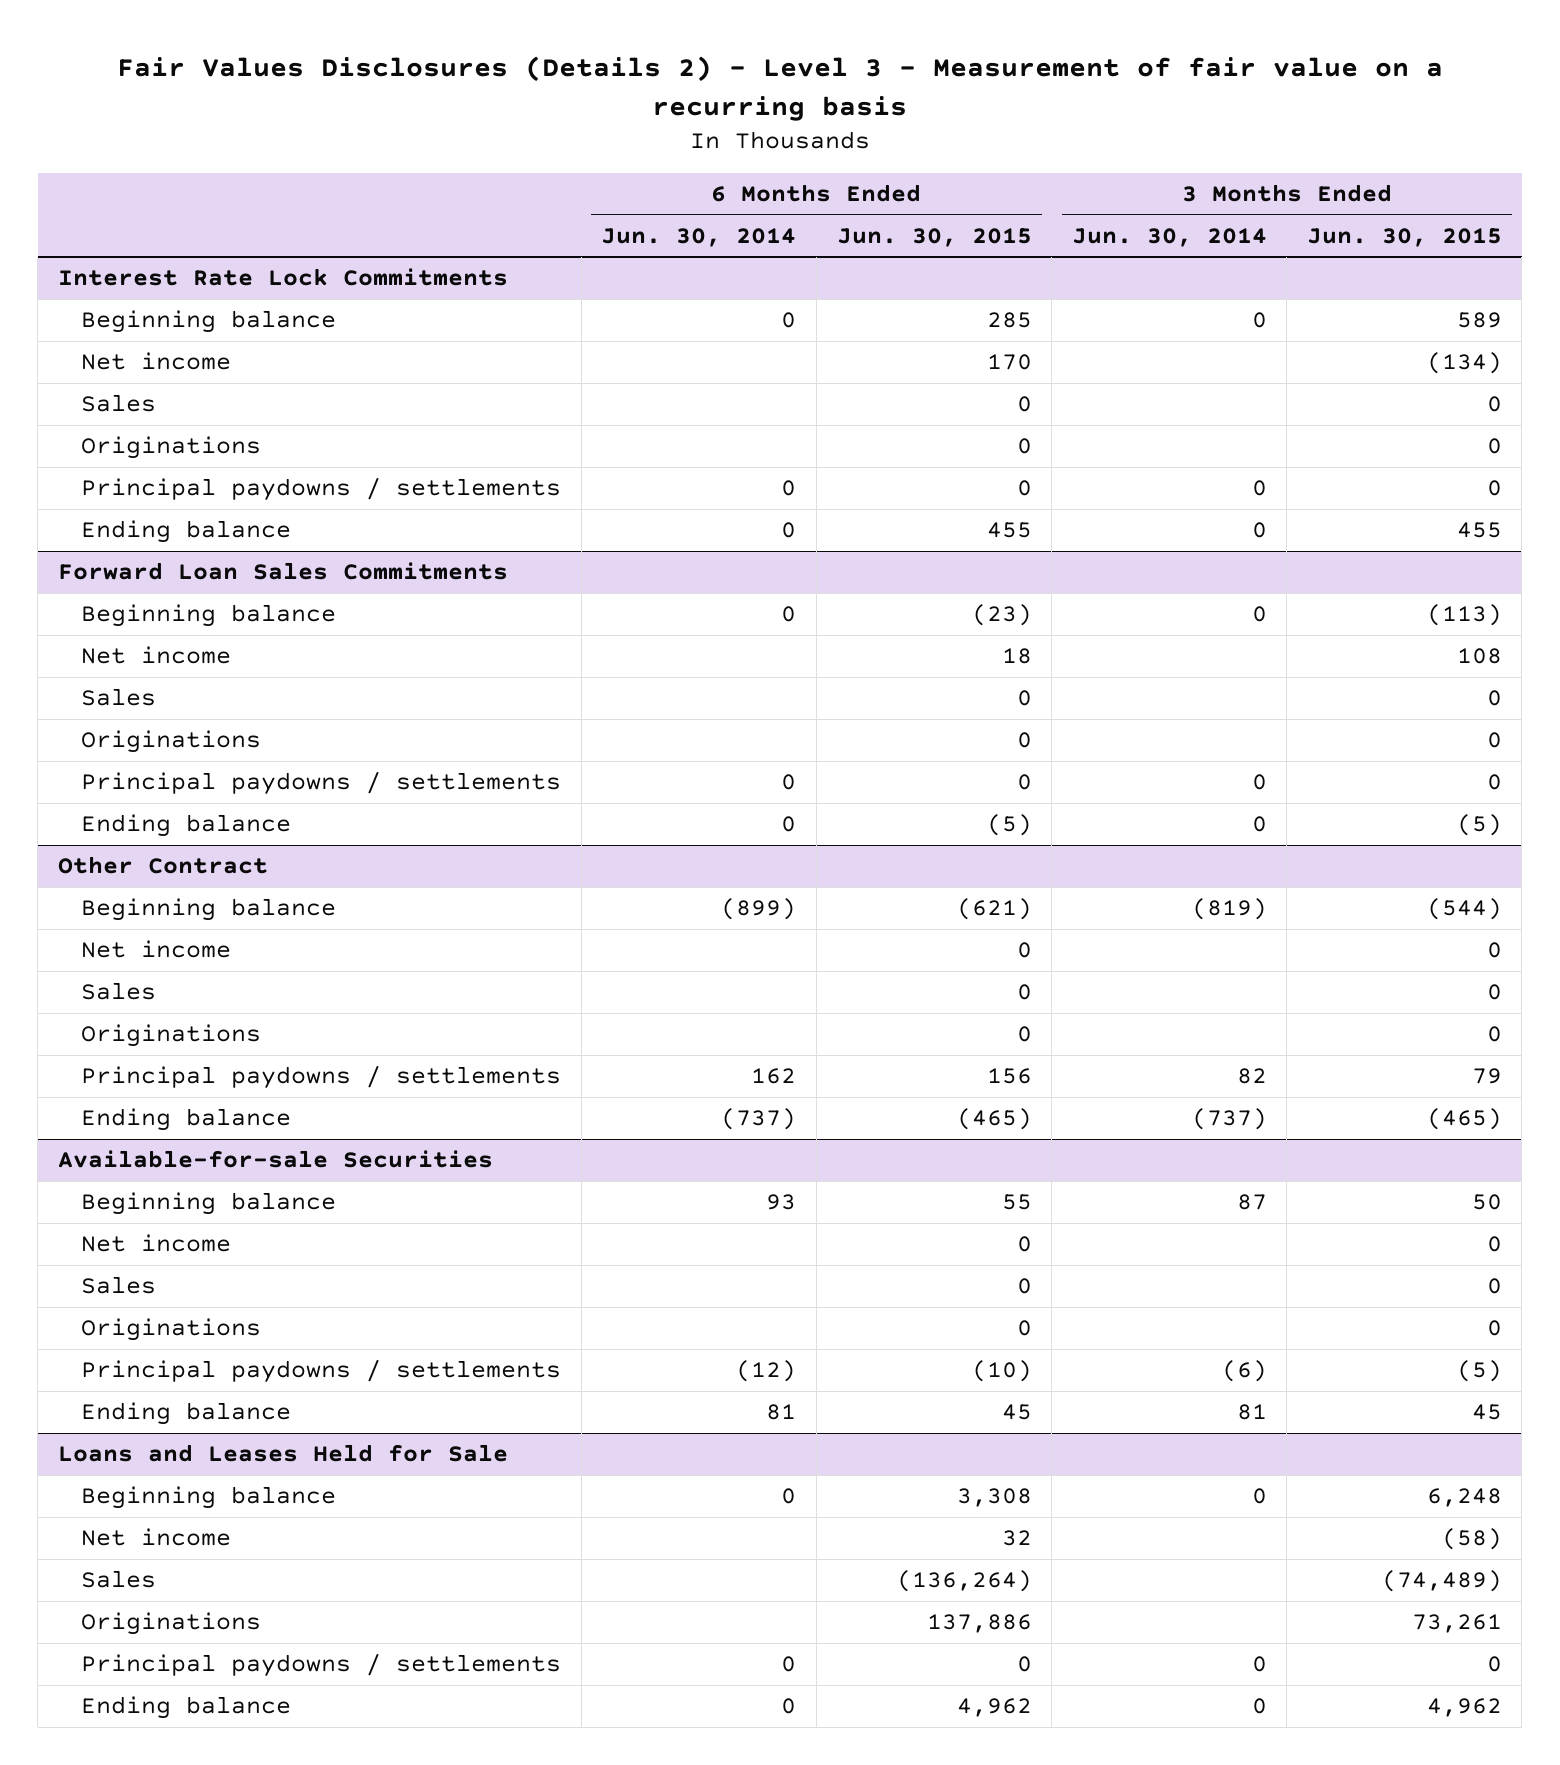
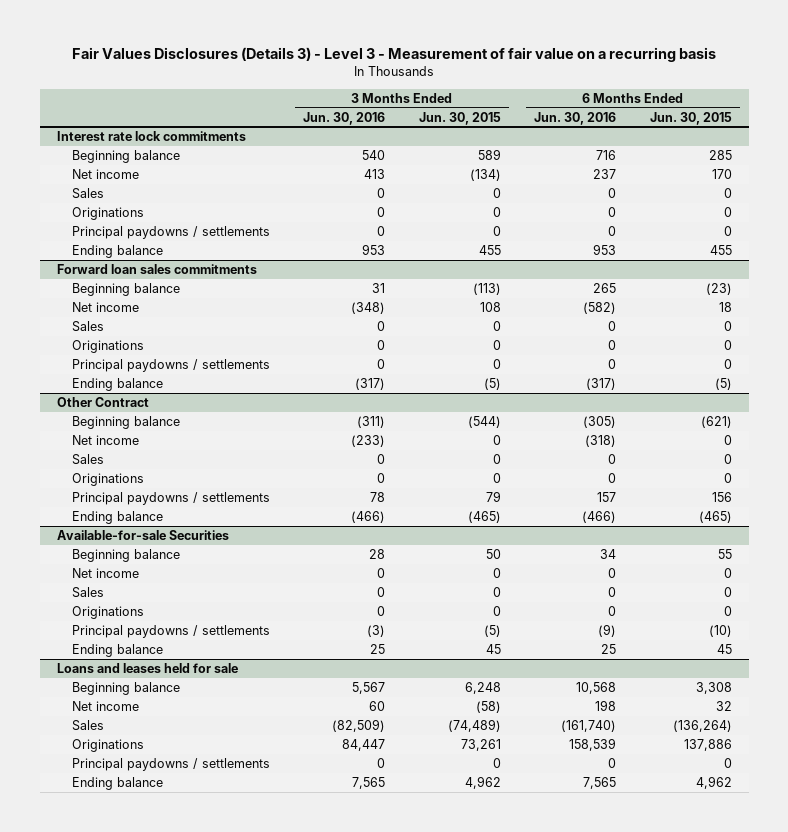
[116,56,1443,121] Fair Values Disclosures (Details 2) - Level 3 - Measurement of fair value on a recurring basis -> [72,47,717,63] Fair Values Disclosures (Details 3) - Level 3 - Measurement of fair value on a recurring basis
[601,227,797,247] Jun. 30, 2014 -> none
[1071,227,1267,247] Jun. 30, 2014 -> none
none -> [303,111,386,125] Jun. 30, 2016
none -> [534,111,617,125] Jun. 30, 2016
[57,268,508,287] Interest Rate Lock Commitments -> [56,130,246,141] Interest rate lock commitments
[57,562,508,581] Forward Loan Sales Commitments -> [56,263,257,274] Forward loan sales commitments
[57,1444,508,1463] Loans and Leases Held for Sale -> [56,662,238,673] Loans and leases held for sale

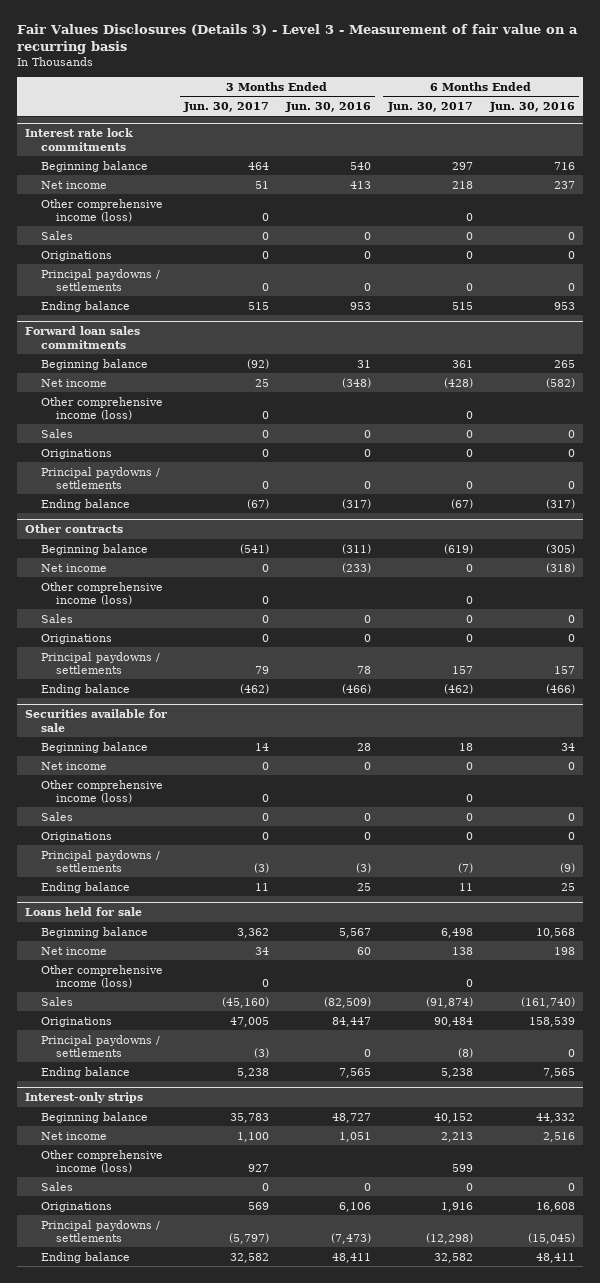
[418,111,501,125] Jun. 30, 2015 -> none
[649,111,732,125] Jun. 30, 2015 -> none
none -> [182,102,269,113] Jun. 30, 2017
none -> [386,102,473,113] Jun. 30, 2017
none -> [40,198,163,222] Other comprehensive income (loss)
none -> [40,396,163,420] Other comprehensive income (loss)
[56,396,149,407] Other Contract -> [24,524,123,534] Other contracts
none -> [40,581,163,605] Other comprehensive income (loss)
[56,529,229,540] Available-for-sale Securities -> [24,709,167,732] Securities available for sale
none -> [40,779,163,803] Other comprehensive income (loss)
[56,662,238,673] Loans and leases held for sale -> [24,907,142,917] Loans held for sale
none -> [40,964,163,988] Other comprehensive income (loss)
none -> [24,1092,143,1104] Interest-only strips
none -> [40,1111,148,1123] Beginning balance
none -> [40,1131,107,1140] Net income
none -> [40,1149,163,1173] Other comprehensive income (loss)
none -> [40,1181,73,1191] Sales
none -> [40,1201,112,1212] Originations
none -> [40,1219,160,1242] Principal paydowns / settlements
none -> [40,1251,130,1263] Ending balance

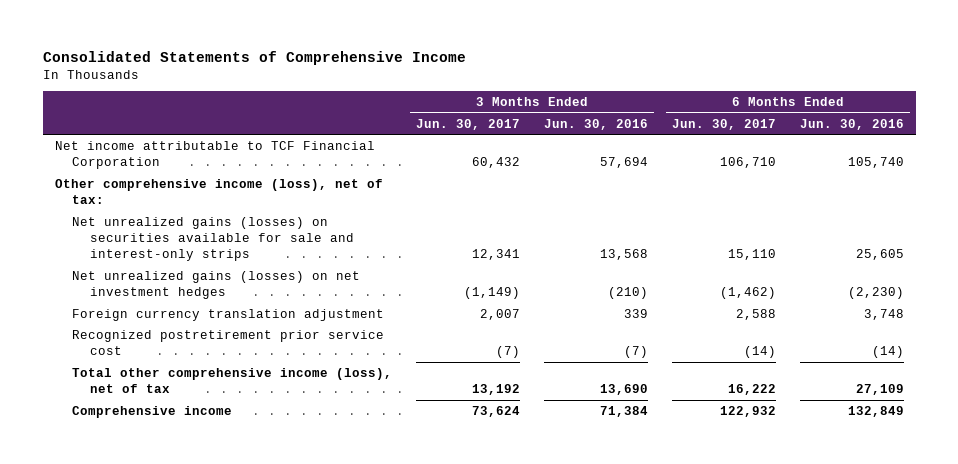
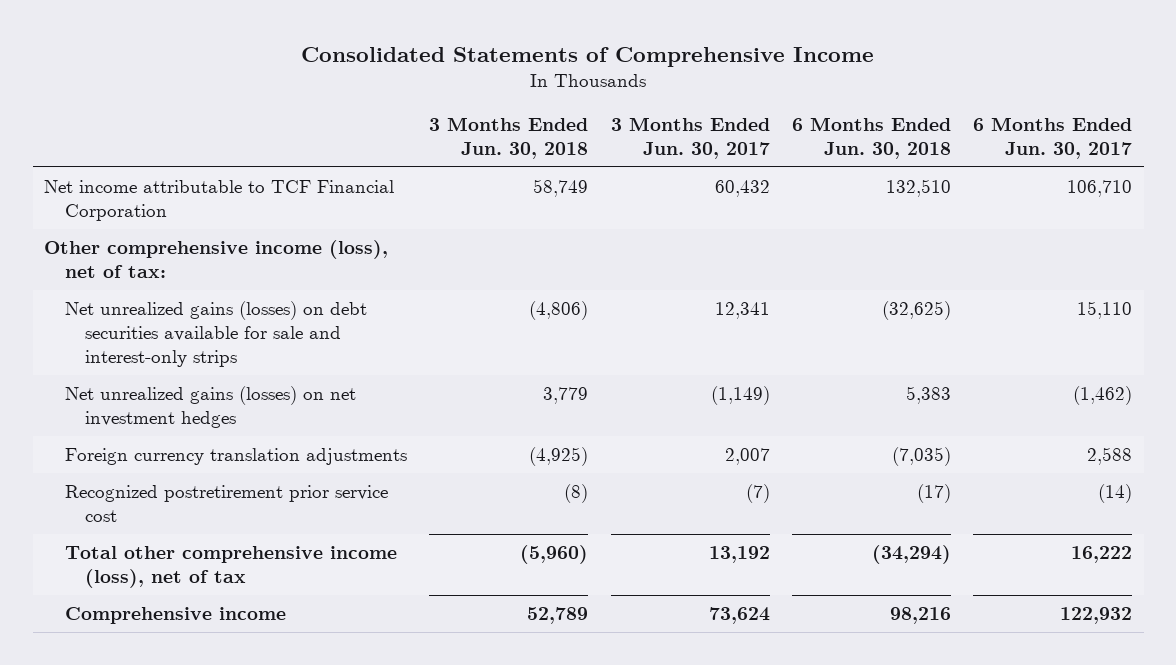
[544,118,649,130] Jun. 30, 2016 -> none
[799,118,904,130] Jun. 30, 2016 -> none
none -> [429,116,589,159] 3 Months Ended Jun. 30, 2018
none -> [791,116,951,159] 6 Months Ended Jun. 30, 2018
[72,216,355,262] Net unrealized gains (losses) on securities available for sale and interest-only strips -> [64,300,367,367] Net unrealized gains (losses) on debt securities available for sale and interest-only strips
[72,308,385,321] Foreign currency translation adjustment -> [64,447,407,465] Foreign currency translation adjustments

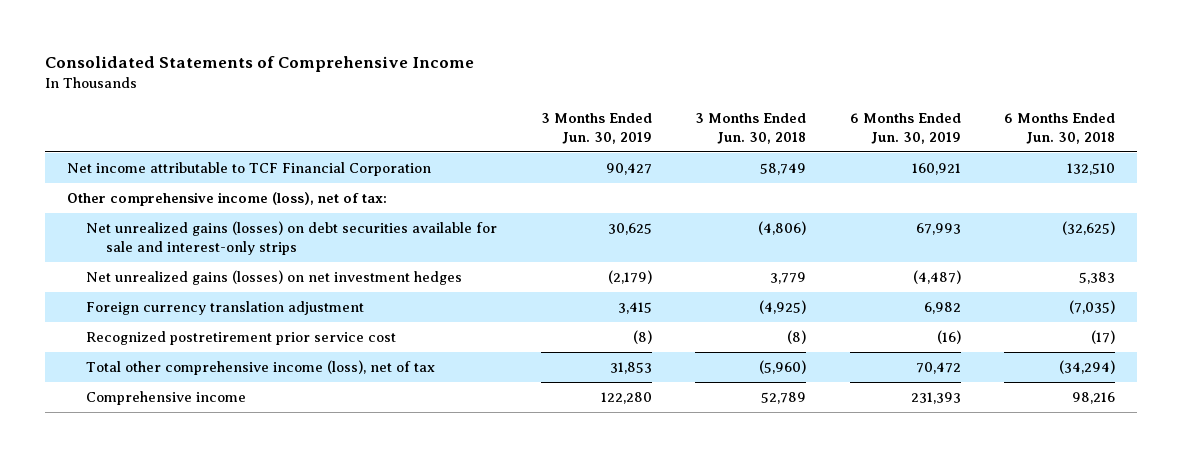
[610,116,770,159] 3 Months Ended Jun. 30, 2017 -> none
[973,116,1133,159] 6 Months Ended Jun. 30, 2017 -> none
none -> [540,112,652,144] 3 Months Ended Jun. 30, 2019
none -> [849,112,961,144] 6 Months Ended Jun. 30, 2019
[64,447,407,465] Foreign currency translation adjustments -> [86,301,365,316] Foreign currency translation adjustment

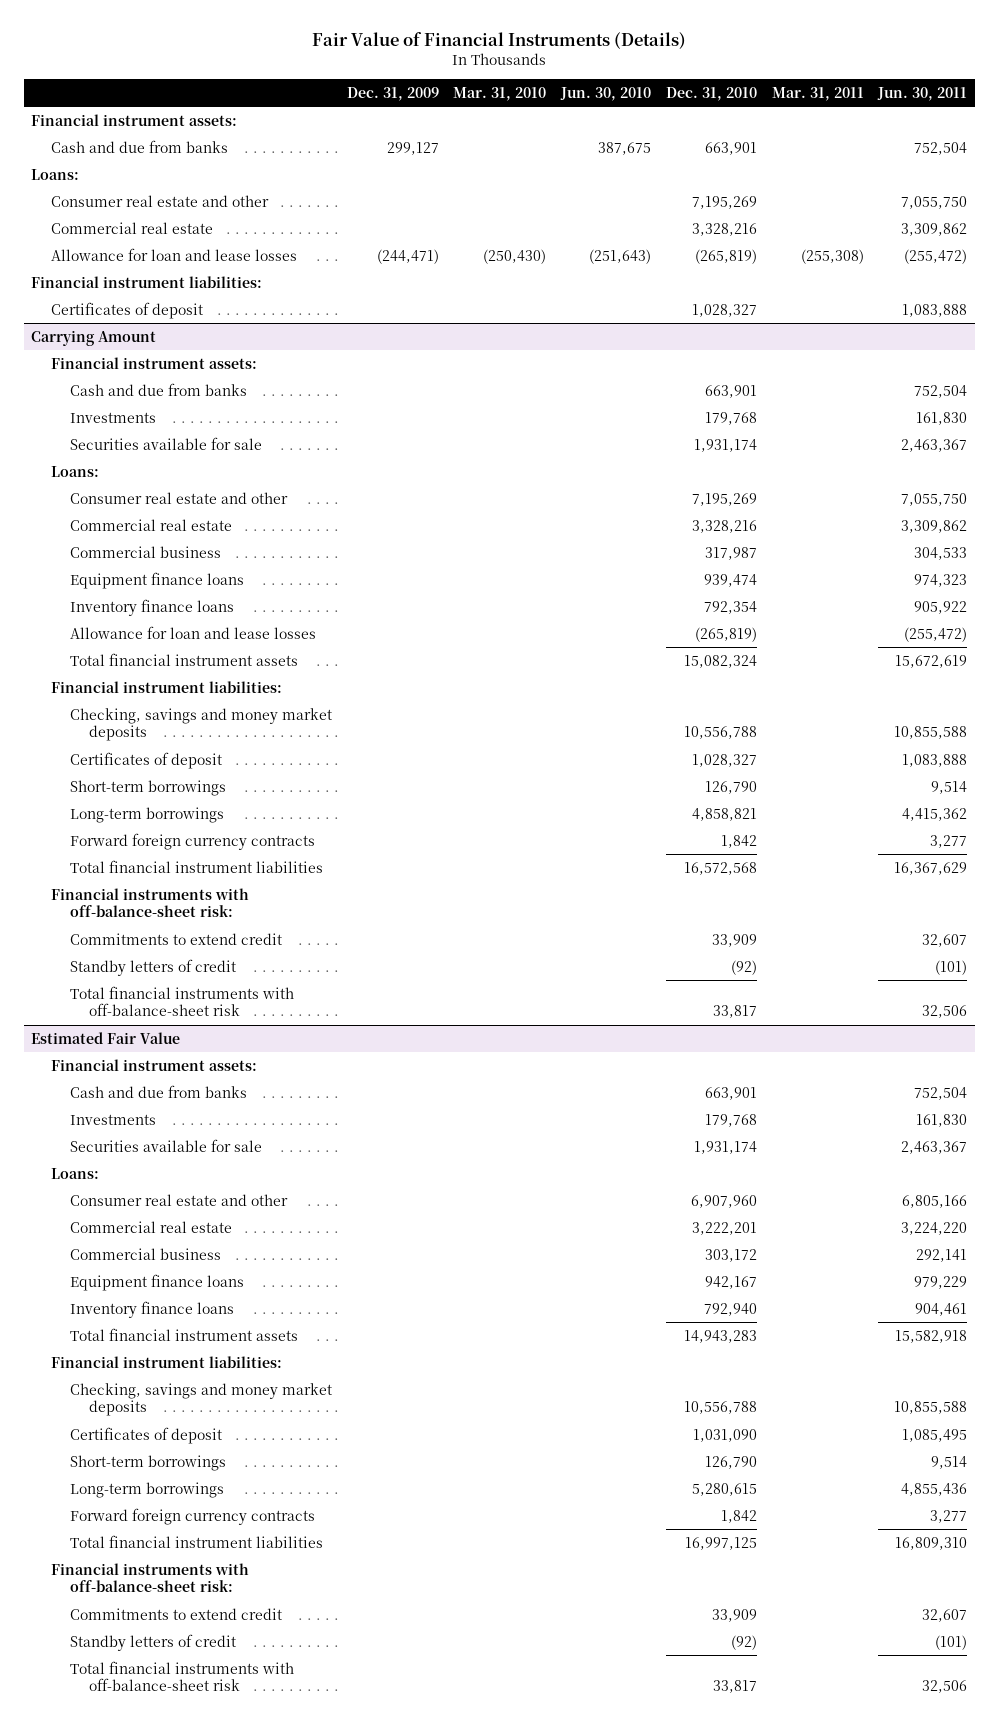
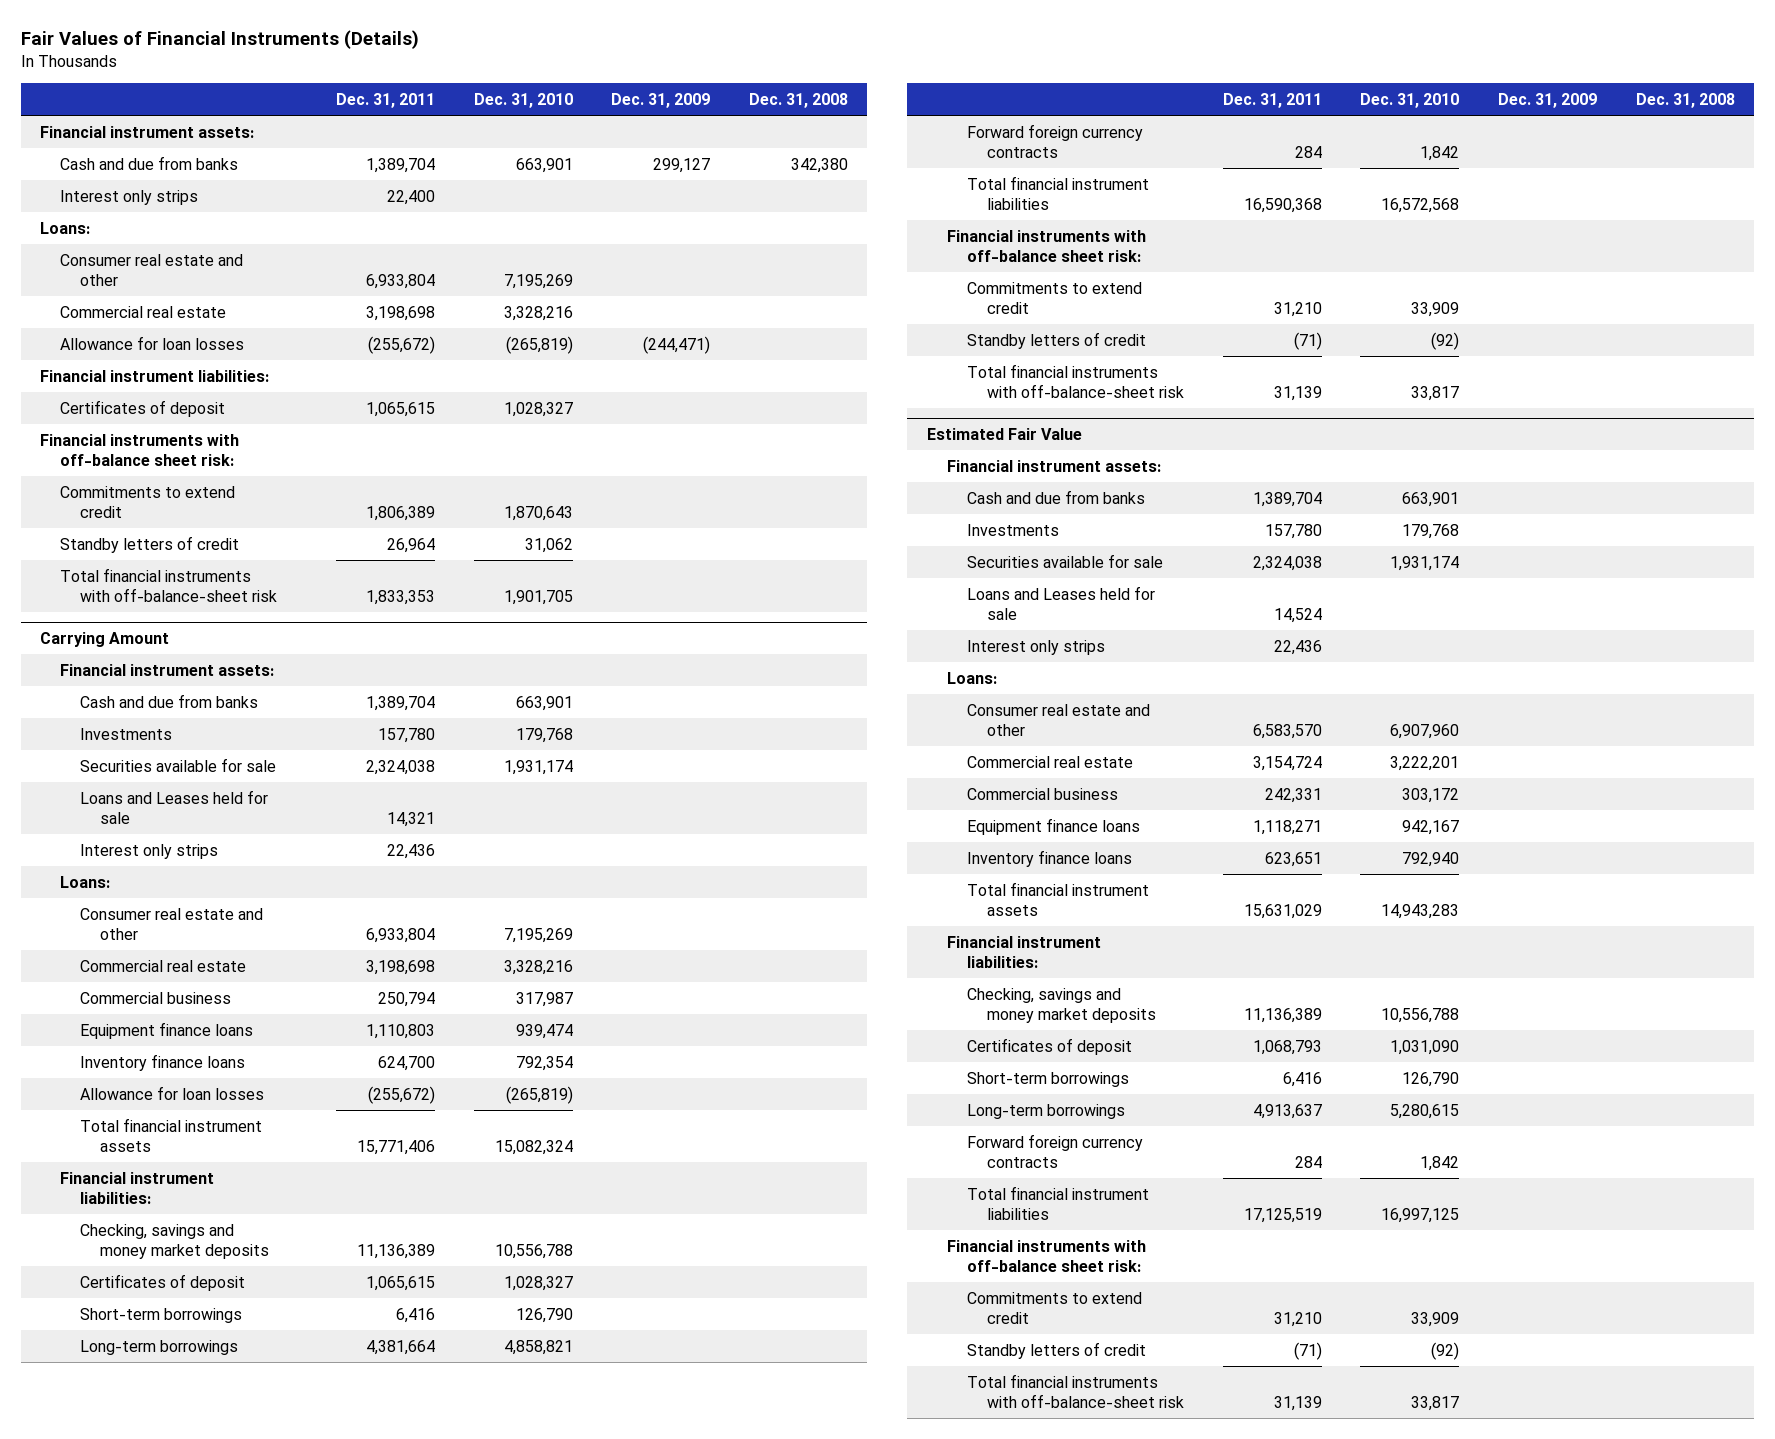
[312,31,687,49] Fair Value of Financial Instruments (Details) -> [20,30,419,50] Fair Values of Financial Instruments (Details)
[453,86,547,101] Mar. 31, 2010 -> none
[560,86,652,101] Jun. 30, 2010 -> none
[771,86,864,101] Mar. 31, 2011 -> none
[877,86,968,101] Jun. 30, 2011 -> none
none -> [336,92,436,108] Dec. 31, 2011
none -> [749,92,849,108] Dec. 31, 2008
none -> [60,189,199,205] Interest only strips
[50,247,297,261] Allowance for loan and lease losses -> [60,335,245,350] Allowance for loan losses
none -> [39,433,239,466] Financial instruments with off-balance sheet risk:
none -> [60,485,236,518] Commitments to extend credit
none -> [60,535,240,553] Standby letters of credit
none -> [60,567,278,602] Total financial instruments with off-balance-sheet risk
none -> [80,789,269,824] Loans and Leases held for sale
none -> [80,843,219,859] Interest only strips
[69,625,316,639] Allowance for loan and lease losses -> [80,1085,265,1100] Allowance for loan losses
[50,887,249,918] Financial instruments with off-balance-sheet risk: -> [946,229,1146,262] Financial instruments with off-balance sheet risk:
none -> [967,585,1156,620] Loans and Leases held for sale
none -> [967,639,1106,655] Interest only strips
[50,1562,249,1593] Financial instruments with off-balance-sheet risk: -> [946,1239,1146,1272] Financial instruments with off-balance sheet risk:

